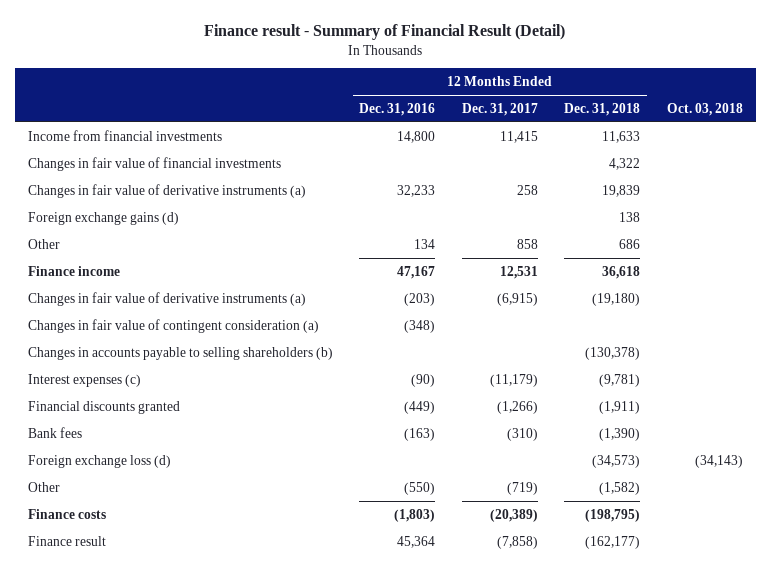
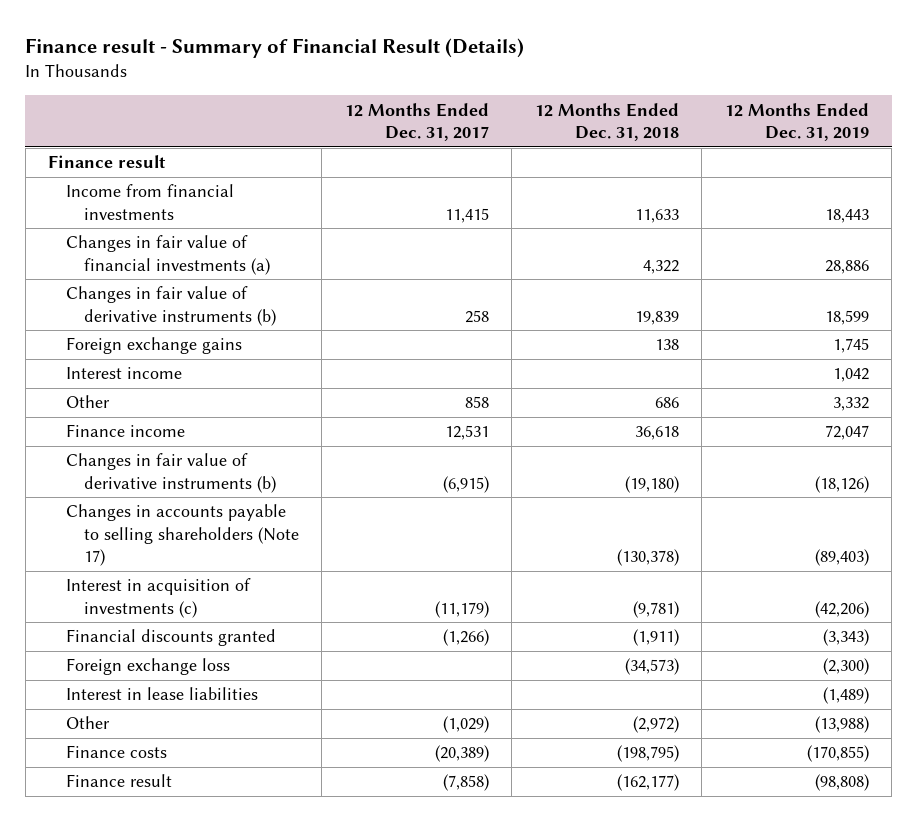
[204,24,566,41] Finance result - Summary of Financial Result (Detail) -> [25,38,525,59] Finance result - Summary of Financial Result (Details)
[359,103,436,117] Dec. 31, 2016 -> none
[666,103,743,117] Oct. 03, 2018 -> none
none -> [724,102,869,142] 12 Months Ended Dec. 31, 2019
none -> [48,155,167,169] Finance result
[27,156,281,171] Changes in fair value of financial investments -> [66,235,270,275] Changes in fair value of financial investments (a)
[27,183,306,198] Changes in fair value of derivative instruments (a) -> [66,286,276,326] Changes in fair value of derivative instruments (b)
[27,211,179,225] Foreign exchange gains (d) -> [66,337,243,355] Foreign exchange gains
none -> [66,367,183,380] Interest income
[27,318,319,333] Changes in fair value of contingent consideration (a) -> none
[27,291,306,306] Changes in fair value of derivative instruments (a) -> [66,453,276,493] Changes in fair value of derivative instruments (b)
[27,346,333,360] Changes in accounts payable to selling shareholders (b) -> [66,504,299,567] Changes in accounts payable to selling shareholders (Note 17)
[27,373,141,387] Interest expenses (c) -> [66,578,252,618] Interest in acquisition of investments (c)
[27,426,82,438] Bank fees -> none
[27,454,171,468] Foreign exchange loss (d) -> [66,658,231,676] Foreign exchange loss
none -> [66,687,259,701] Interest in lease liabilities
[506,481,538,495] (719) -> [442,716,489,734] (1,029)
[599,481,641,495] (1,582) -> [632,716,679,734] (2,972)

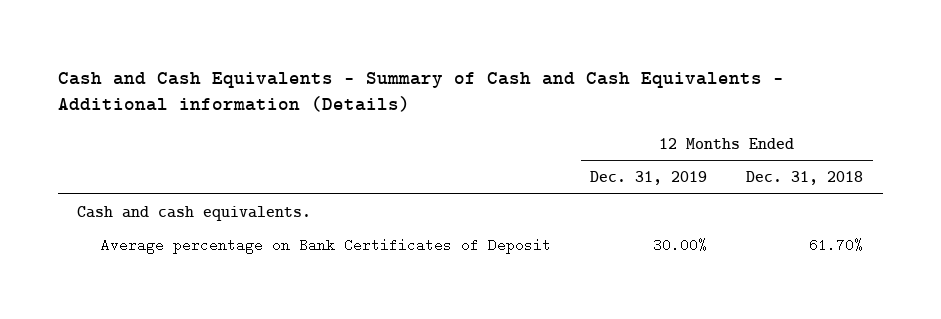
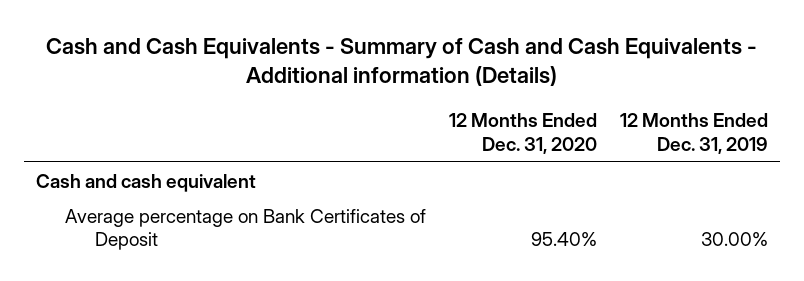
[746,171,864,186] Dec. 31, 2018 -> none
none -> [449,113,598,155] 12 Months Ended Dec. 31, 2020
[77,205,312,221] Cash and cash equivalents. -> [35,173,256,192] Cash and cash equivalent

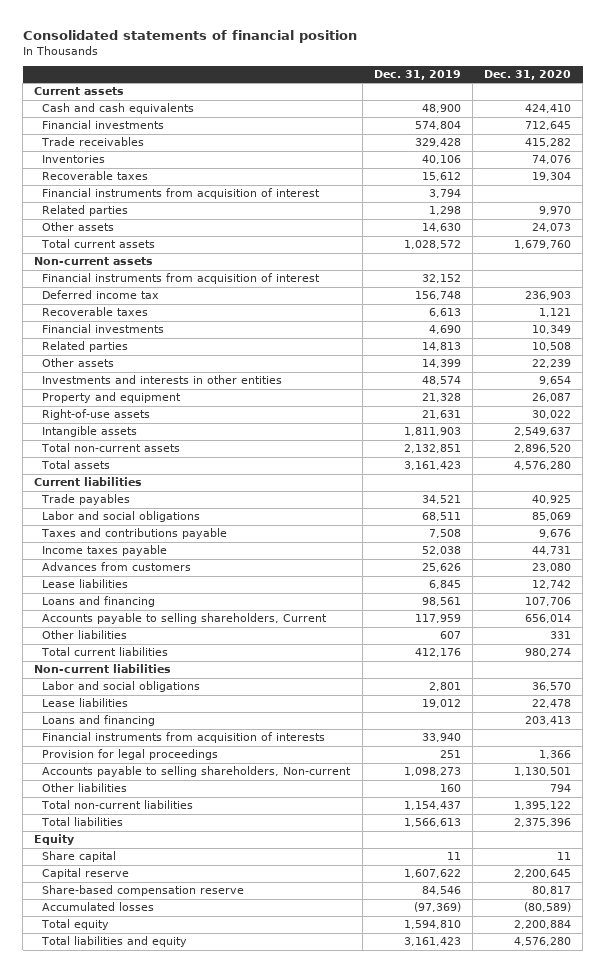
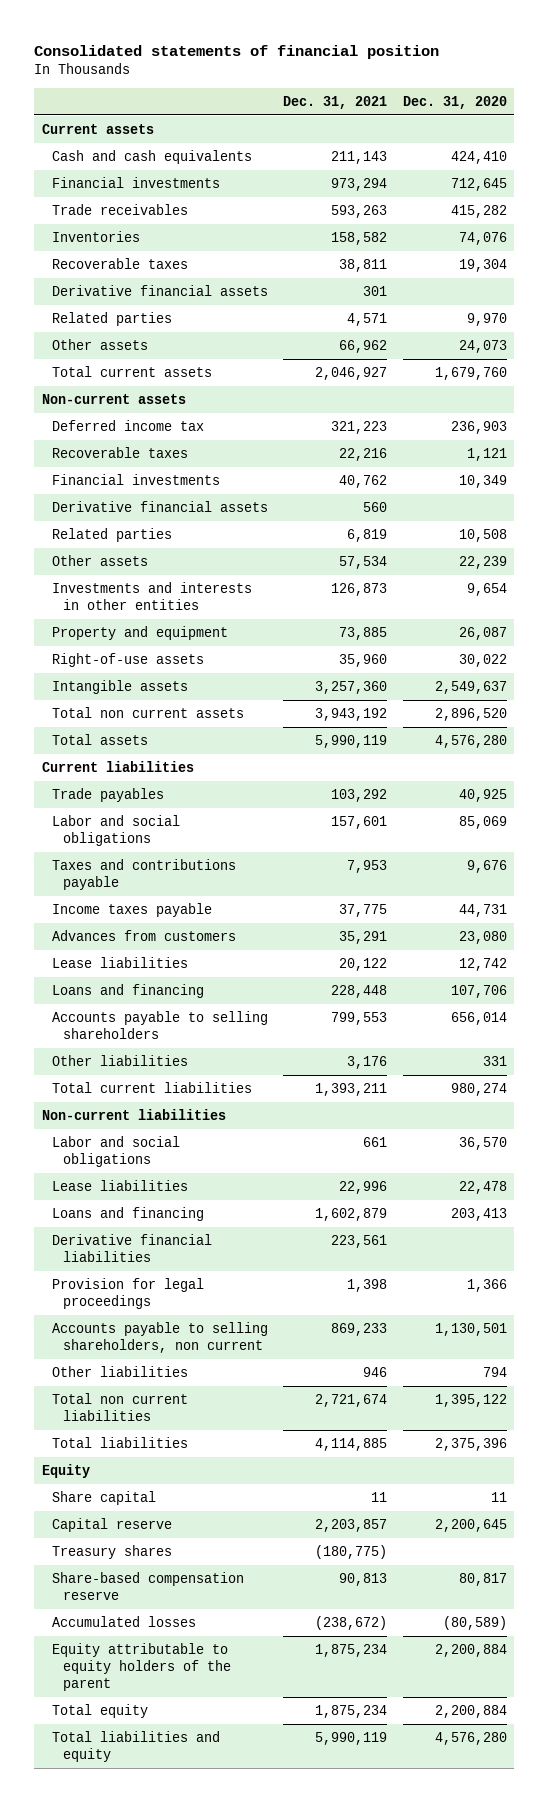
[373,70,461,81] Dec. 31, 2019 -> none
none -> [283,95,388,109] Dec. 31, 2021
[42,188,321,200] Financial instruments from acquisition of interest -> none
none -> [52,285,269,297] Derivative financial assets
[42,273,321,285] Financial instruments from acquisition of interest -> none
none -> [52,501,269,513] Derivative financial assets
[41,443,181,453] Total non-current assets -> [52,707,245,719] Total non current assets
[42,613,328,625] Accounts payable to selling shareholders, Current -> [52,1011,269,1040] Accounts payable to selling shareholders
[42,732,326,744] Financial instruments from acquisition of interests -> none
none -> [52,1234,213,1263] Derivative financial liabilities
[42,766,352,778] Accounts payable to selling shareholders, Non-current -> [52,1322,269,1354] Accounts payable to selling shareholders, non current
[41,800,194,810] Total non-current liabilities -> [52,1393,189,1422] Total non current liabilities
none -> [52,1545,173,1560] Treasury shares
none -> [52,1643,231,1692] Equity attributable to equity holders of the parent

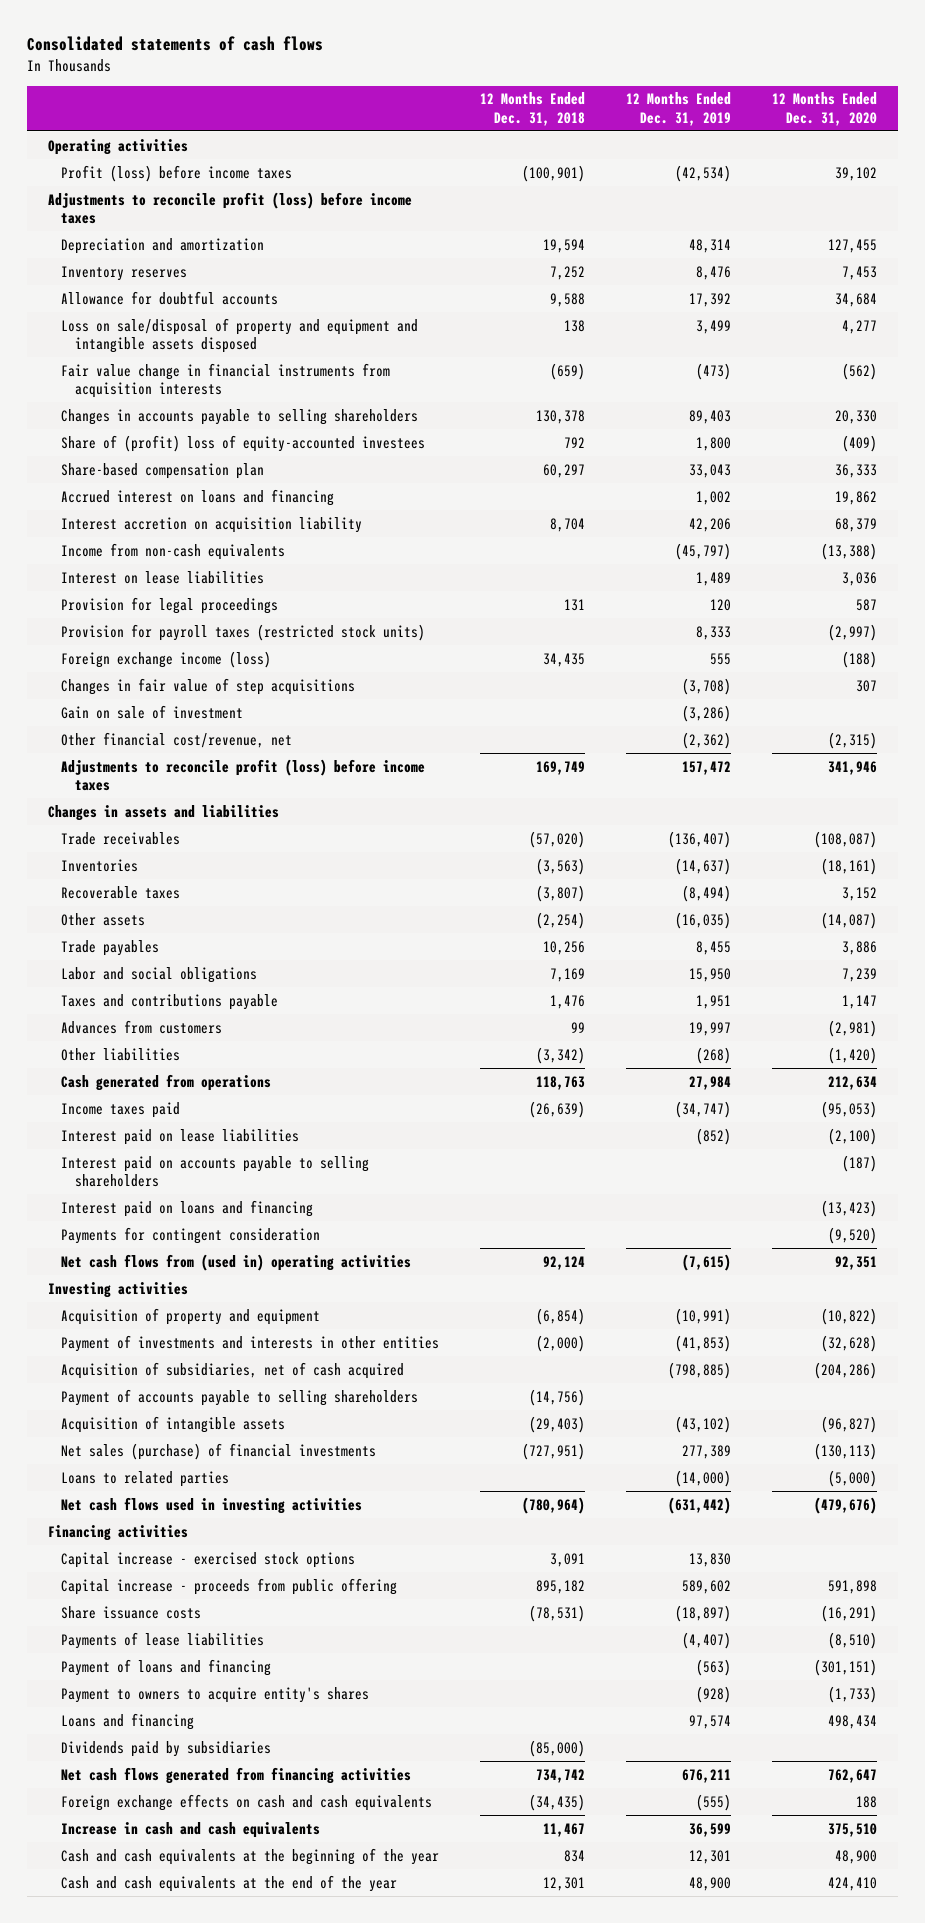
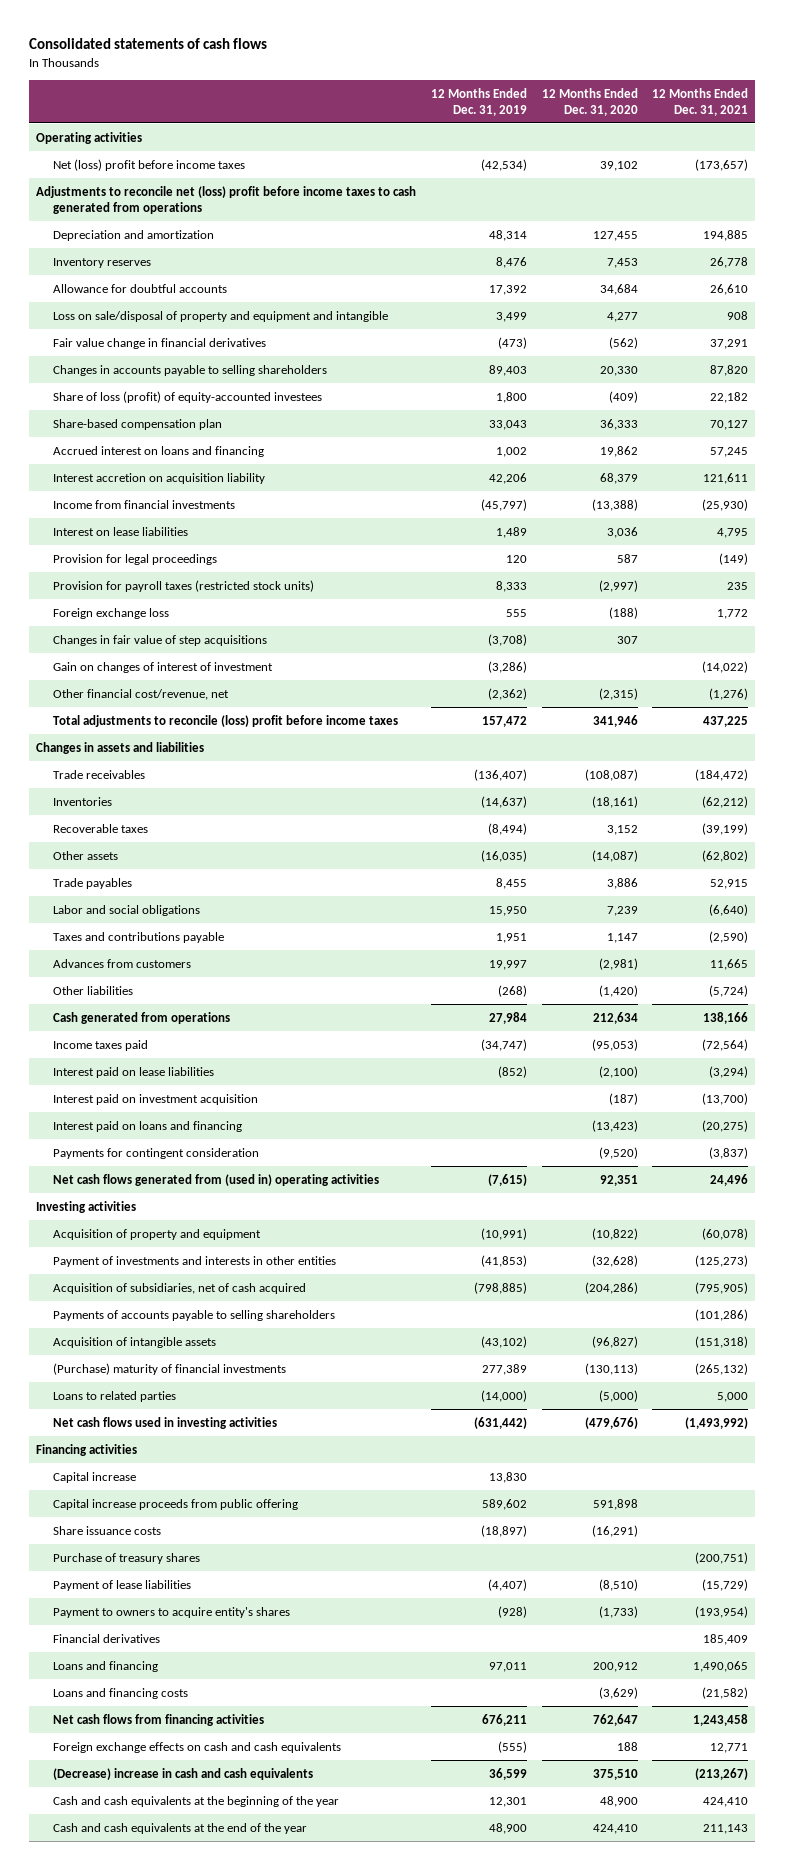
[480,92,586,126] 12 Months Ended Dec. 31, 2018 -> none
none -> [652,87,749,116] 12 Months Ended Dec. 31, 2021
[61,164,293,182] Profit (loss) before income taxes -> [53,158,246,171] Net (loss) profit before income taxes
[47,191,412,224] Adjustments to reconcile profit (loss) before income taxes -> [36,185,417,214] Adjustments to reconcile net (loss) profit before income taxes to cash generated from operations
[61,317,419,353] Loss on sale/disposal of property and equipment and intangible assets disposed -> [53,310,389,322] Loss on sale/disposal of property and equipment and intangible
[61,362,391,398] Fair value change in financial instruments from acquisition interests -> [53,337,267,349] Fair value change in financial derivatives
[61,434,426,452] Share of (profit) loss of equity-accounted investees -> [53,390,323,403] Share of loss (profit) of equity-accounted investees
[61,542,286,560] Income from non-cash equivalents -> [53,499,236,509] Income from financial investments
[61,650,272,668] Foreign exchange income (loss) -> [53,607,170,619] Foreign exchange loss
[61,704,244,719] Gain on sale of investment -> [53,661,274,673] Gain on changes of interest of investment
[61,758,426,791] Adjustments to reconcile profit (loss) before income taxes -> [53,714,399,727] Total adjustments to reconcile (loss) profit before income taxes
[61,1155,370,1187] Interest paid on accounts payable to selling shareholders -> [53,1093,259,1105] Interest paid on investment acquisition
[61,1253,412,1271] Net cash flows from (used in) operating activities -> [53,1173,380,1186] Net cash flows generated from (used in) operating activities
[61,1388,419,1406] Payment of accounts payable to selling shareholders -> [53,1309,336,1321] Payments of accounts payable to selling shareholders
[61,1442,377,1460] Net sales (purchase) of financial investments -> [53,1362,287,1375] (Purchase) maturity of financial investments
[61,1551,356,1568] Capital increase - exercised stock options -> [53,1471,137,1483] Capital increase
[61,1577,398,1595] Capital increase - proceeds from public offering -> [53,1498,299,1510] Capital increase proceeds from public offering
[61,1658,272,1676] Payment of loans and financing -> none
none -> [53,1552,201,1564] Purchase of treasury shares
[61,1631,265,1649] Payments of lease liabilities -> [53,1579,192,1591] Payment of lease liabilities
[61,1740,272,1757] Dividends paid by subsidiaries -> none
none -> [53,1633,161,1643] Financial derivatives
[689,1714,732,1729] 97,574 -> [488,1661,527,1672] 97,011
[828,1714,878,1729] 498,434 -> [592,1661,638,1672] 200,912
none -> [53,1687,189,1699] Loans and financing costs
[61,1766,412,1784] Net cash flows generated from financing activities -> [53,1713,265,1726] Net cash flows from financing activities
[61,1821,321,1838] Increase in cash and cash equivalents -> [53,1767,314,1780] (Decrease) increase in cash and cash equivalents

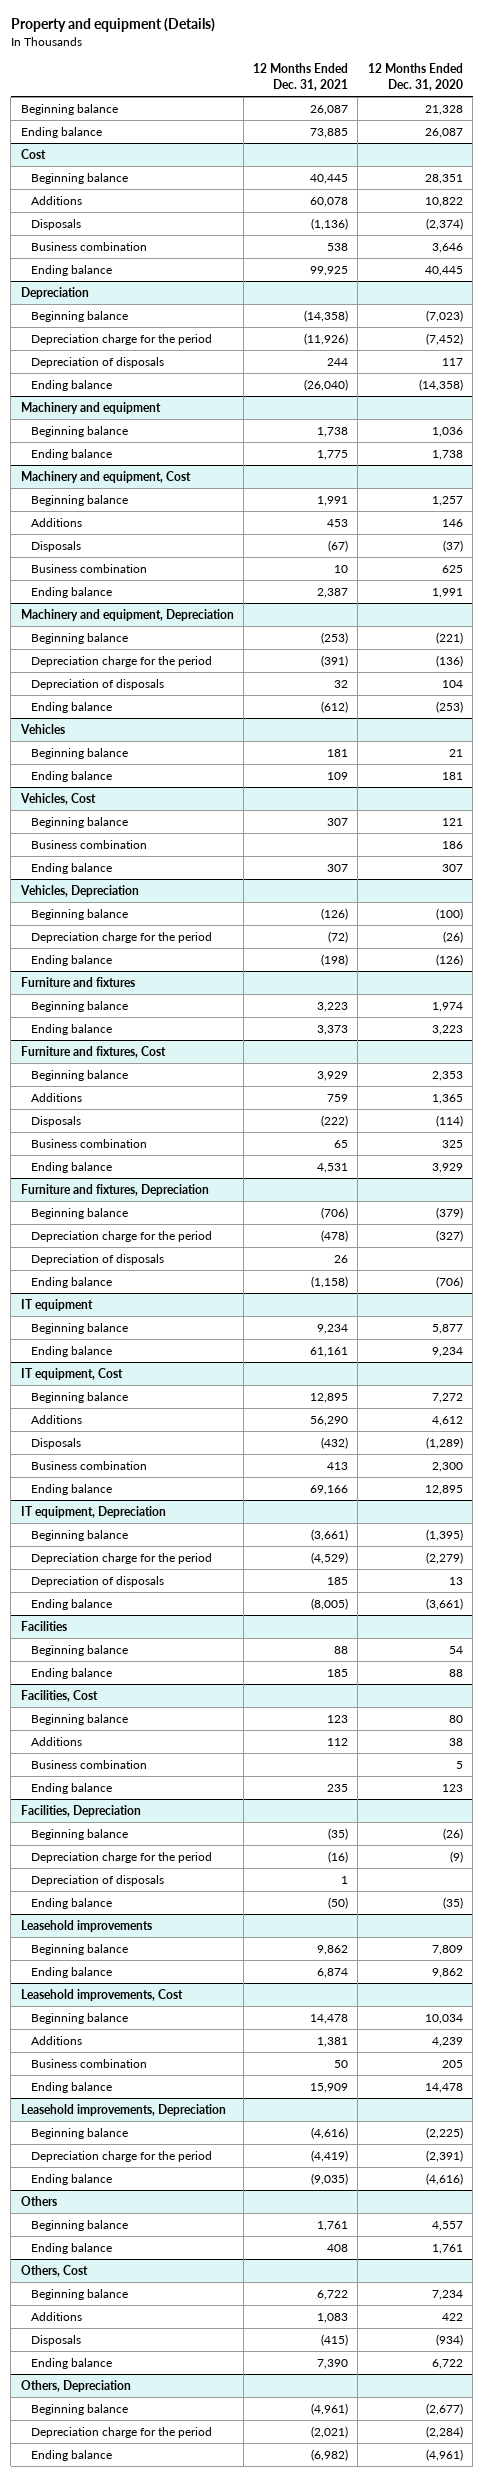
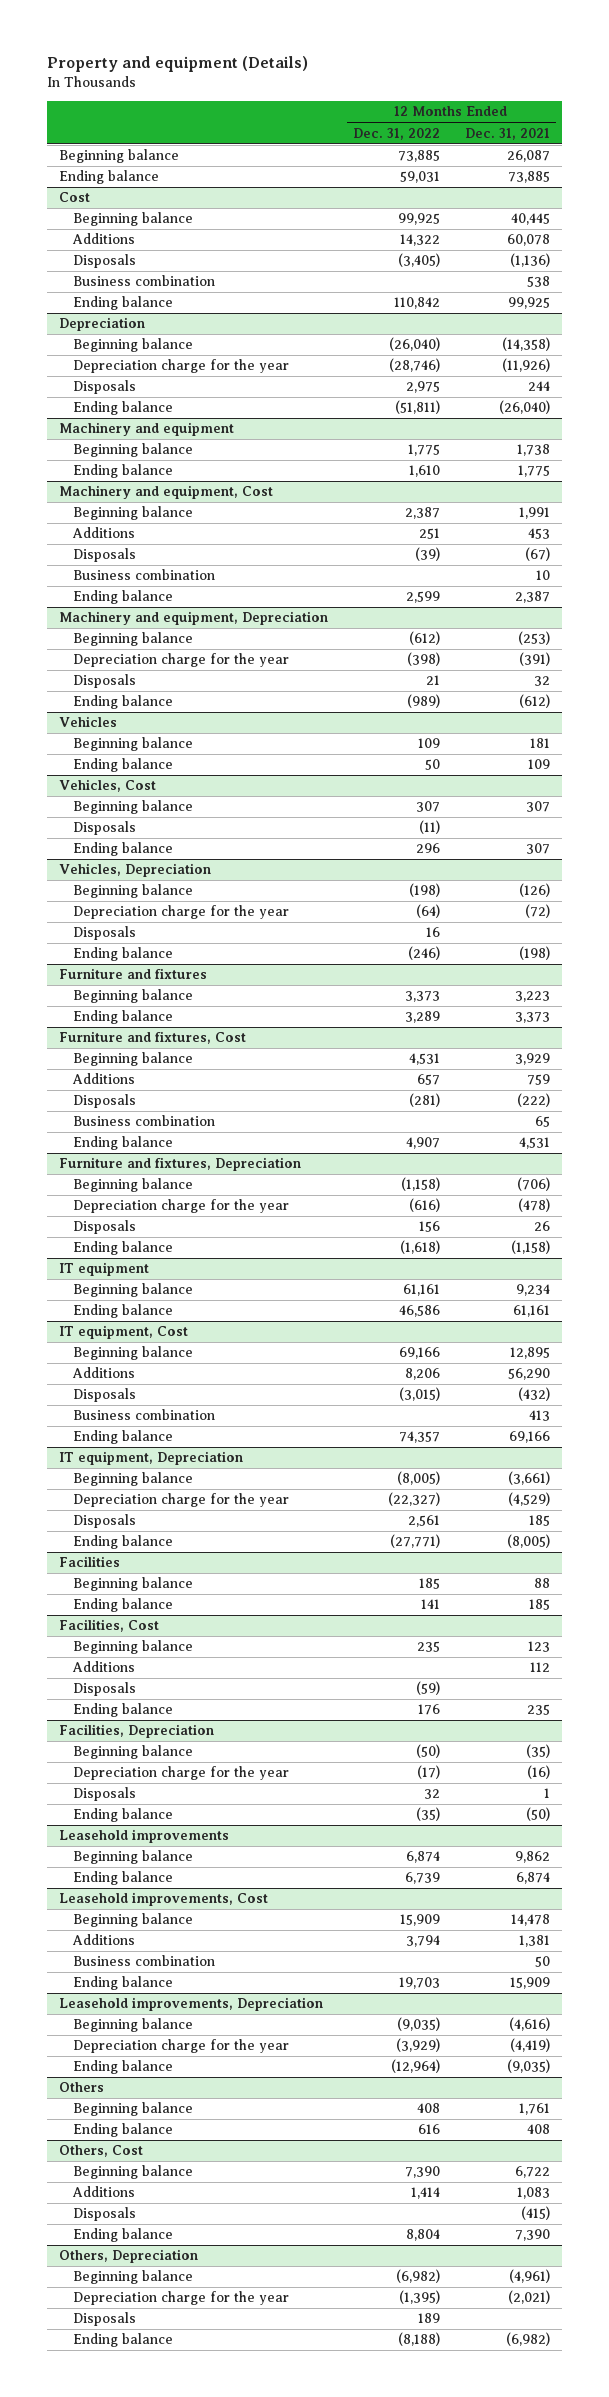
[367,63,463,91] 12 Months Ended Dec. 31, 2020 -> none
none -> [352,127,440,140] Dec. 31, 2022
[30,333,212,345] Depreciation charge for the period -> [72,359,289,374] Depreciation charge for the year
[30,356,164,368] Depreciation of disposals -> [72,380,136,395] Disposals
[30,678,164,690] Depreciation of disposals -> none
[30,655,212,667] Depreciation charge for the period -> [72,653,289,668] Depreciation charge for the year
none -> [72,674,136,689] Disposals
[30,839,147,849] Business combination -> none
none -> [72,821,136,836] Disposals
[30,931,212,943] Depreciation charge for the period -> [72,905,289,920] Depreciation charge for the year
none -> [72,926,136,941] Disposals
[30,1253,164,1265] Depreciation of disposals -> none
[30,1230,212,1242] Depreciation charge for the period -> [72,1199,289,1214] Depreciation charge for the year
none -> [72,1220,136,1235] Disposals
[30,1552,212,1564] Depreciation charge for the period -> [72,1493,289,1508] Depreciation charge for the year
[30,1575,164,1587] Depreciation of disposals -> [72,1514,136,1529] Disposals
[30,1759,147,1769] Business combination -> none
none -> [72,1682,136,1697] Disposals
[30,1874,164,1886] Depreciation of disposals -> none
[30,1851,212,1863] Depreciation charge for the period -> [72,1766,289,1781] Depreciation charge for the year
none -> [72,1787,136,1802] Disposals
[30,2150,212,2162] Depreciation charge for the period -> [72,2039,289,2054] Depreciation charge for the year
[30,2426,212,2438] Depreciation charge for the period -> [72,2291,289,2306] Depreciation charge for the year
none -> [72,2312,136,2327] Disposals

